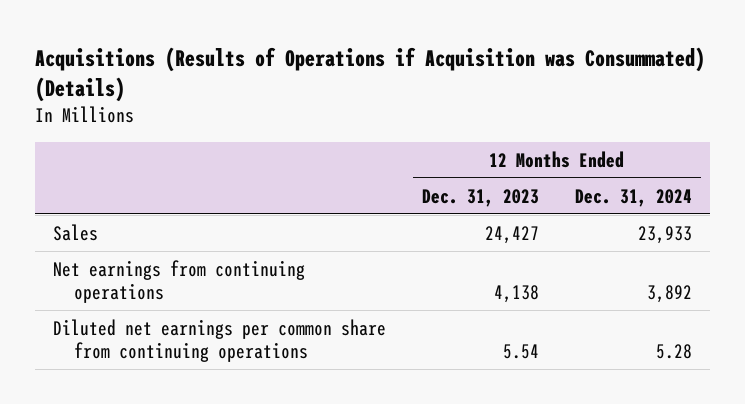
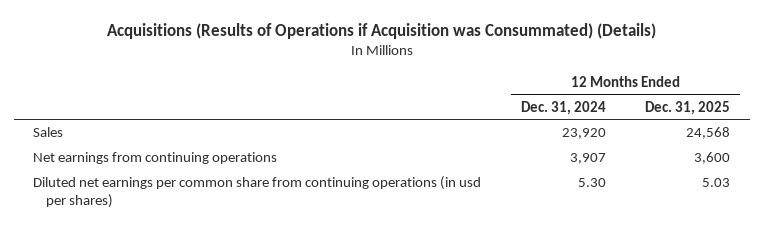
[421,188,539,207] Dec. 31, 2023 -> none
none -> [645,100,731,115] Dec. 31, 2025
[637,225,692,244] 23,933 -> [561,128,606,140] 23,920
[646,284,692,303] 3,892 -> [569,153,606,165] 3,907
[53,318,387,362] Diluted net earnings per common share from continuing operations -> [33,176,482,208] Diluted net earnings per common share from continuing operations (in usd per shares)
[655,343,692,359] 5.28 -> [577,178,606,188] 5.30

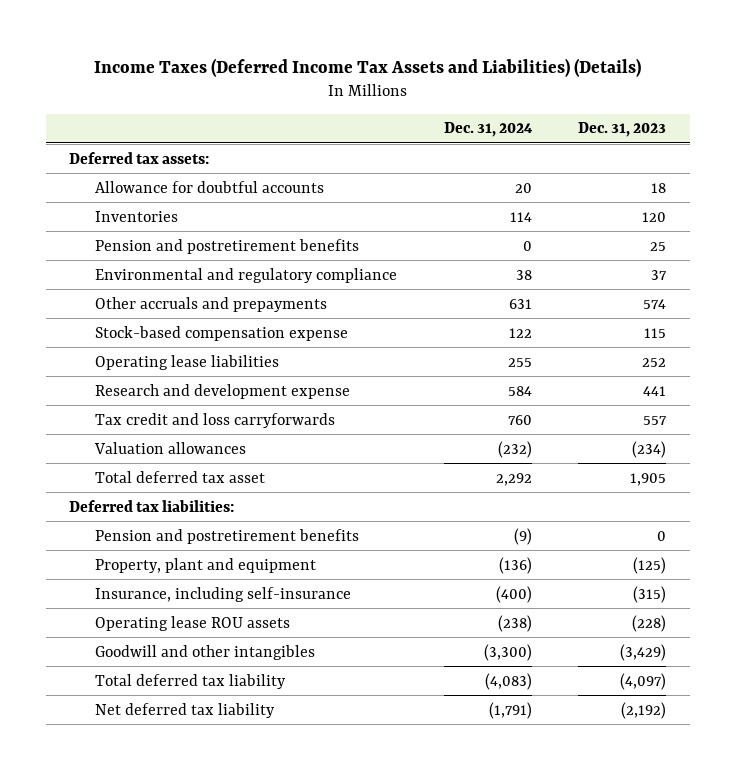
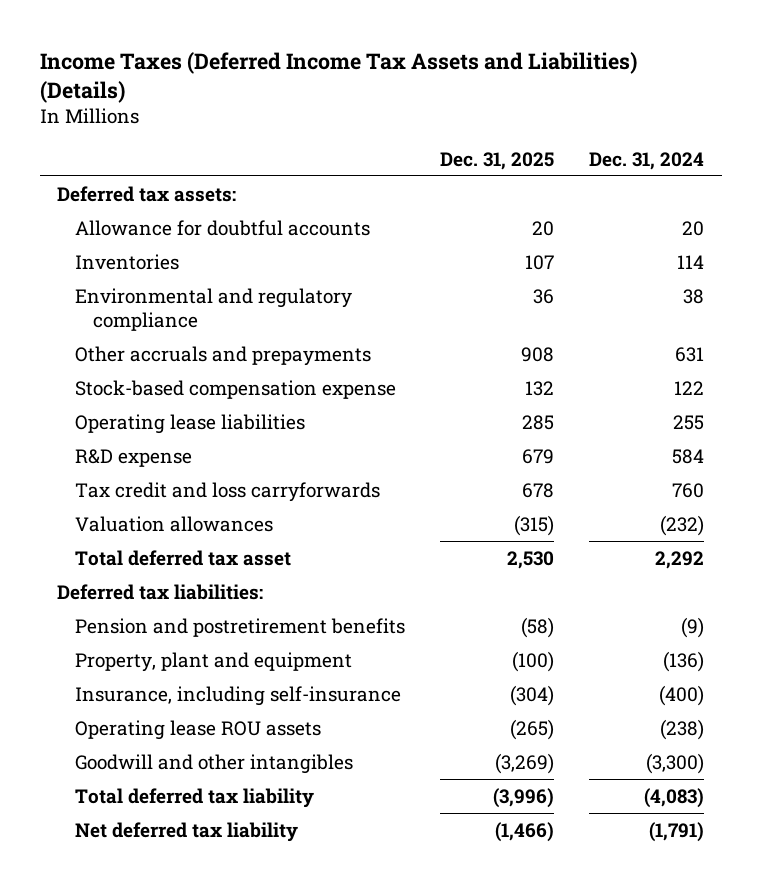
[578,122,667,138] Dec. 31, 2023 -> none
none -> [440,151,555,170] Dec. 31, 2025
[95,238,360,254] Pension and postretirement benefits -> none
[95,383,351,399] Research and development expense -> [75,448,193,467] R&D expense

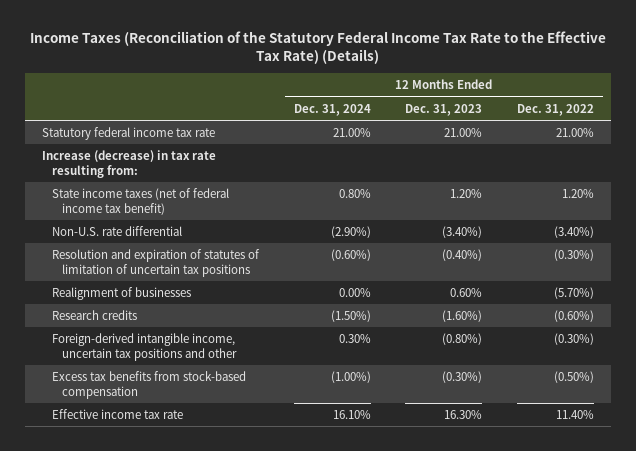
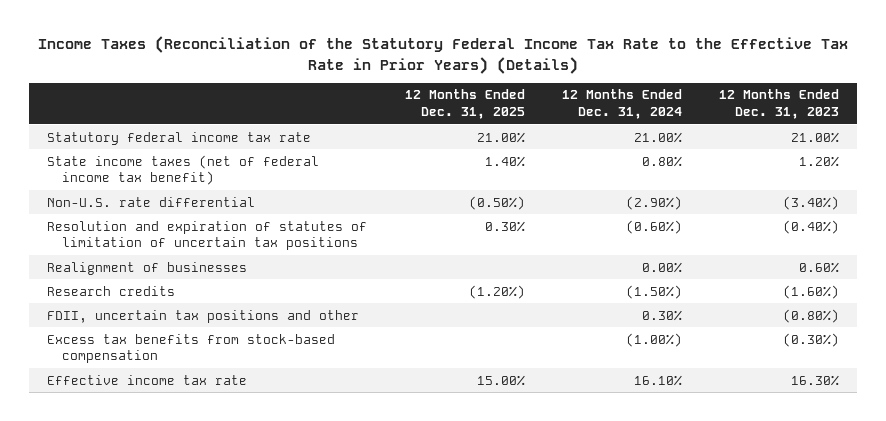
[30,31,607,65] Income Taxes (Reconciliation of the Statutory Federal Income Tax Rate to the Effective Tax Rate) (Details) -> [38,36,849,74] Income Taxes (Reconciliation of the Statutory Federal Income Tax Rate to the Effective Tax Rate in Prior Years) (Details)
[517,103,595,116] Dec. 31, 2022 -> none
none -> [404,89,525,120] 12 Months Ended Dec. 31, 2025
[42,150,217,178] Increase (decrease) in tax rate resulting from: -> none
[52,333,237,361] Foreign-derived intangible income, uncertain tax positions and other -> [47,309,360,323] FDII, uncertain tax positions and other

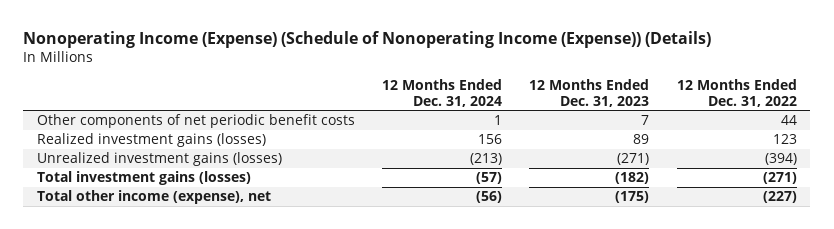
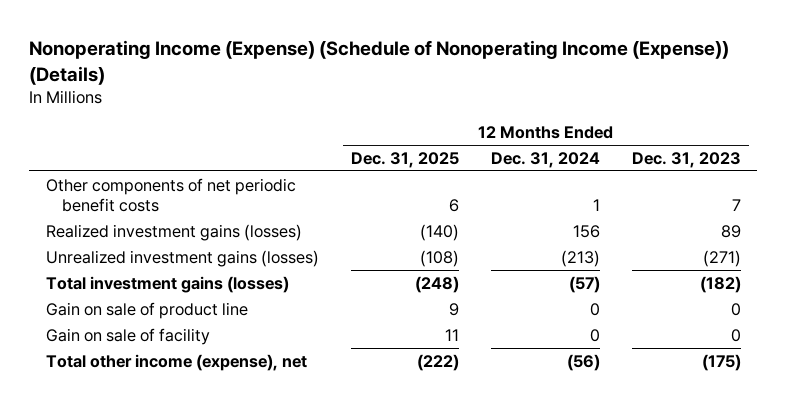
[676,78,797,107] 12 Months Ended Dec. 31, 2022 -> none
none -> [350,151,459,168] Dec. 31, 2025
none -> [45,301,248,319] Gain on sale of product line
none -> [45,327,210,345] Gain on sale of facility

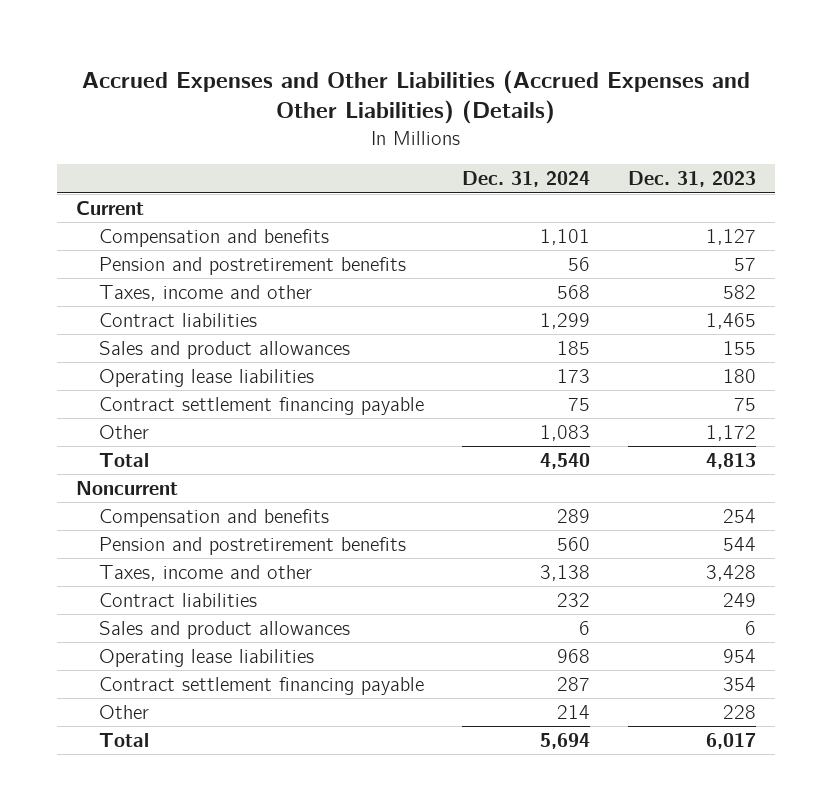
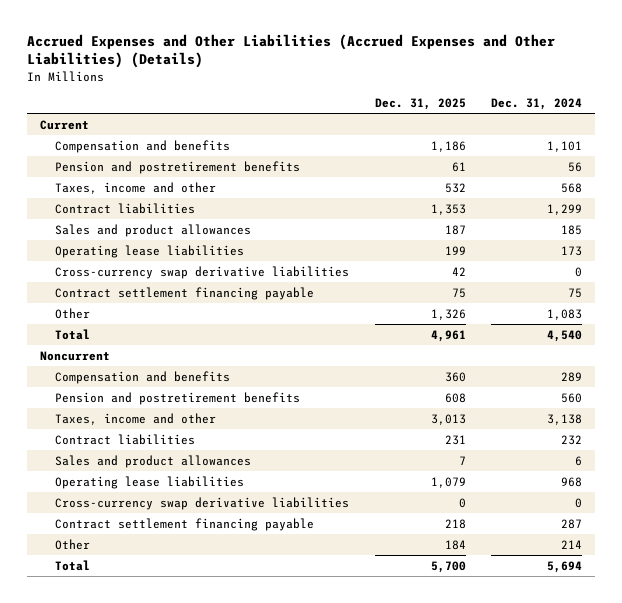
[628,171,757,188] Dec. 31, 2023 -> none
none -> [374,98,466,111] Dec. 31, 2025
none -> [54,265,349,279] Cross-currency swap derivative liabilities
none -> [54,496,349,510] Cross-currency swap derivative liabilities

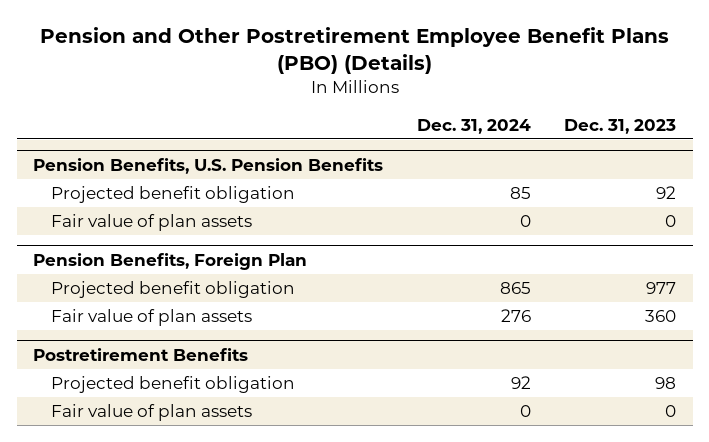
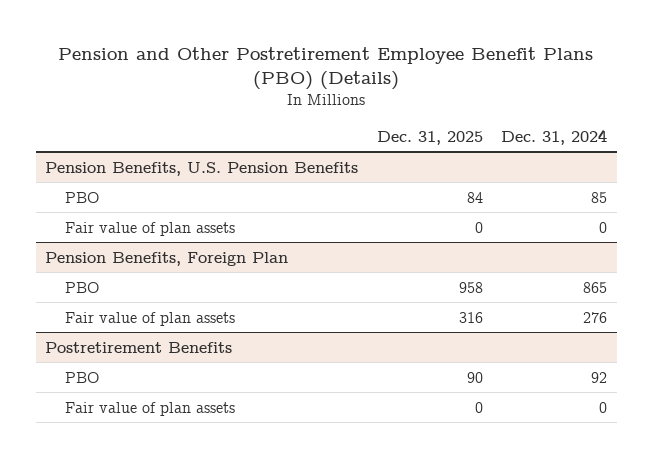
[564,118,677,134] Dec. 31, 2023 -> none
none -> [376,130,483,145] Dec. 31, 2025
[50,186,295,204] Projected benefit obligation -> [65,191,100,203] PBO
[50,281,295,299] Projected benefit obligation -> [65,281,100,293] PBO
[50,376,295,394] Projected benefit obligation -> [65,371,100,383] PBO

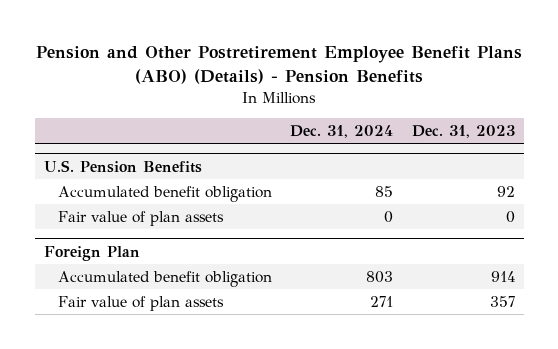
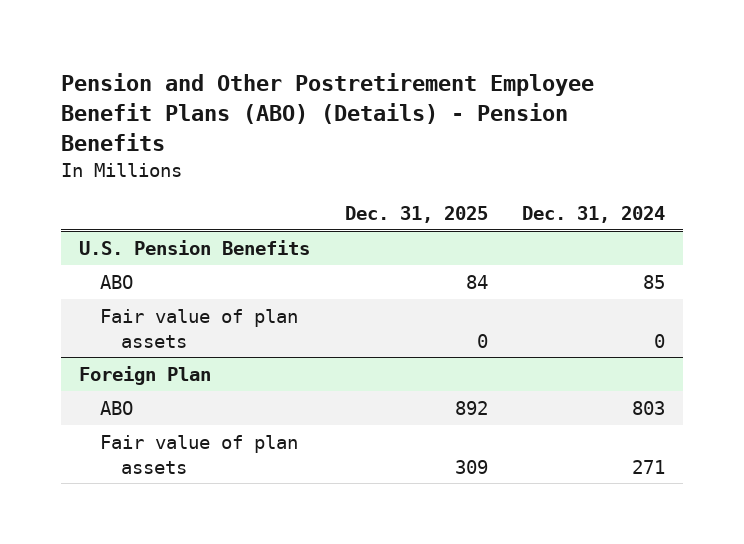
[411,125,515,139] Dec. 31, 2023 -> none
none -> [344,205,488,223] Dec. 31, 2025
[58,185,273,202] Accumulated benefit obligation -> [99,274,133,289] ABO
[58,270,273,287] Accumulated benefit obligation -> [99,400,133,415] ABO

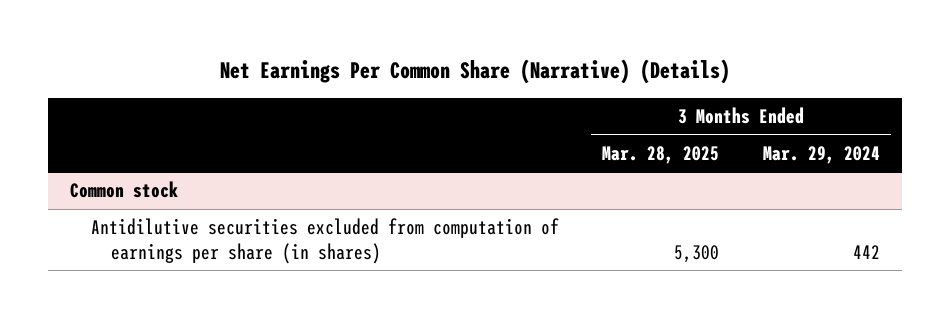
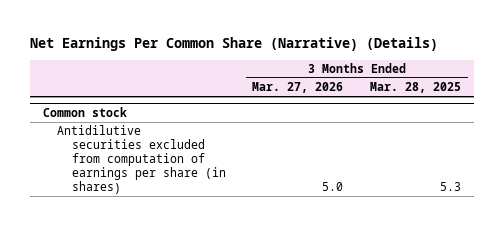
[762,145,880,164] Mar. 29, 2024 -> none
none -> [252,82,344,94] Mar. 27, 2026
[674,244,720,263] 5,300 -> [439,181,461,191] 5.3

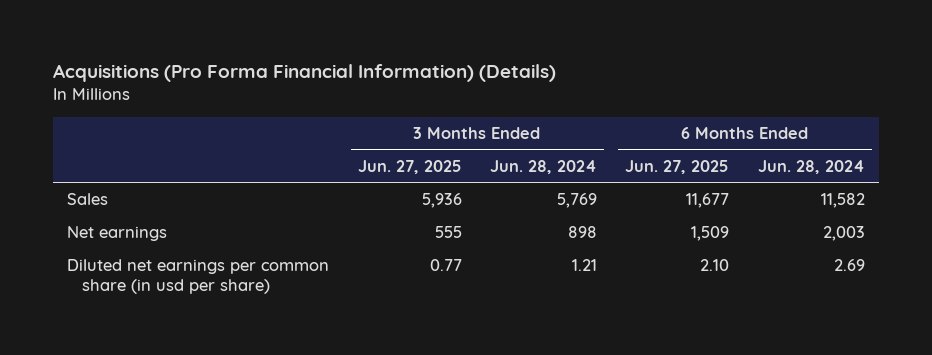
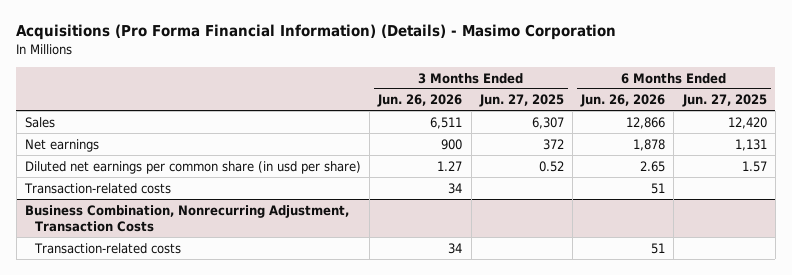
[53,64,557,83] Acquisitions (Pro Forma Financial Information) (Details) -> [16,24,617,41] Acquisitions (Pro Forma Financial Information) (Details) - Masimo Corporation
[490,159,598,174] Jun. 28, 2024 -> none
[757,159,865,174] Jun. 28, 2024 -> none
none -> [377,94,463,108] Jun. 26, 2026
none -> [580,94,666,108] Jun. 26, 2026
[421,193,462,209] 5,936 -> [531,116,564,129] 6,307
[686,193,730,209] 11,677 -> [727,116,767,129] 12,420
[434,226,462,239] 555 -> [542,138,564,150] 372
[691,226,730,242] 1,509 -> [734,138,767,151] 1,131
[429,259,462,272] 0.77 -> [538,160,564,172] 0.52
[700,259,730,272] 2.10 -> [741,160,767,172] 1.57
none -> [23,182,171,194] Transaction-related costs
none -> [24,204,349,232] Business Combination, Nonrecurring Adjustment, Transaction Costs
none -> [33,242,181,254] Transaction-related costs

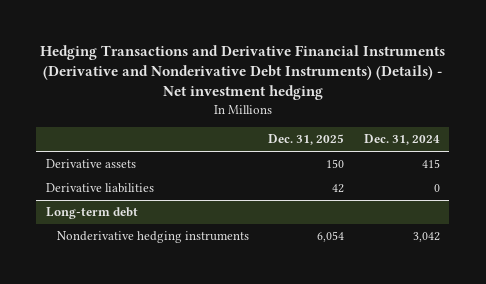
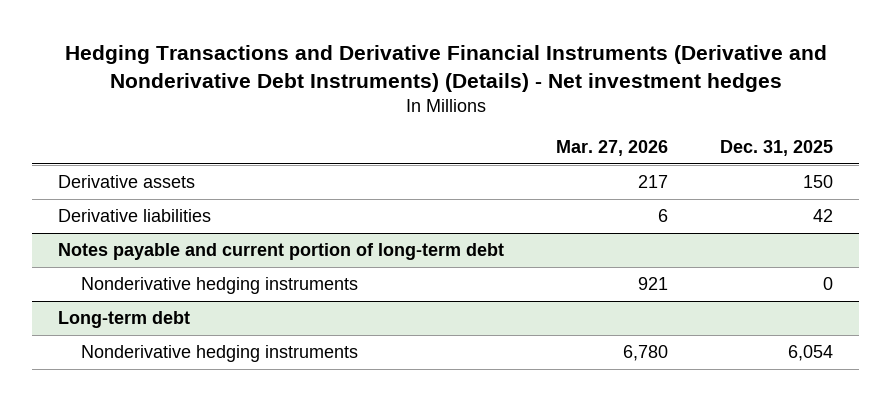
[39,45,445,101] Hedging Transactions and Derivative Financial Instruments (Derivative and Nonderivative Debt Instruments) (Details) - Net investment hedging -> [64,44,827,92] Hedging Transactions and Derivative Financial Instruments (Derivative and Nonderivative Debt Instruments) (Details) - Net investment hedges
[363,134,440,146] Dec. 31, 2024 -> none
none -> [556,140,669,157] Mar. 27, 2026
none -> [57,242,504,260] Notes payable and current portion of long-term debt
none -> [81,276,359,294] Nonderivative hedging instruments

